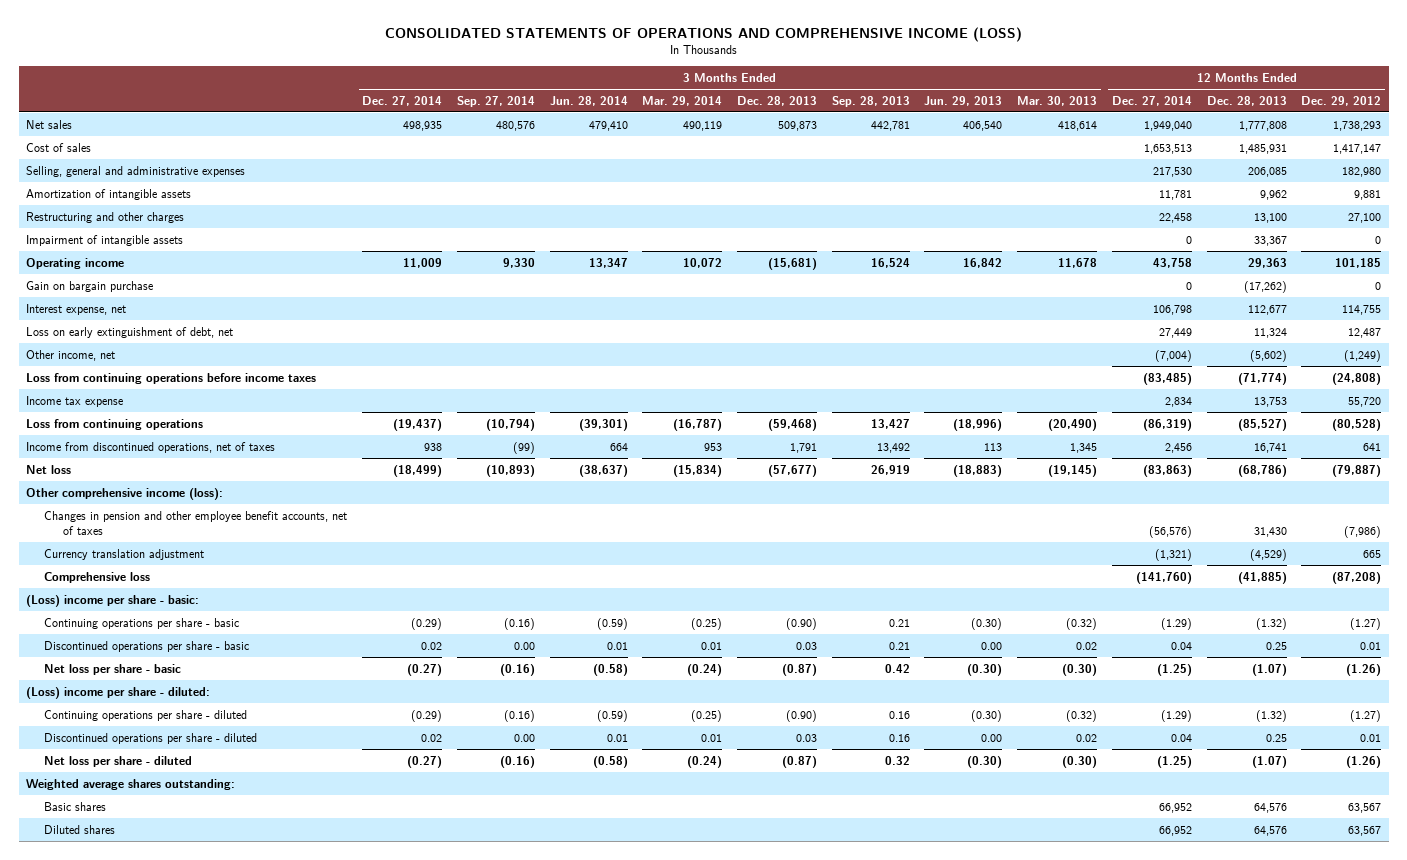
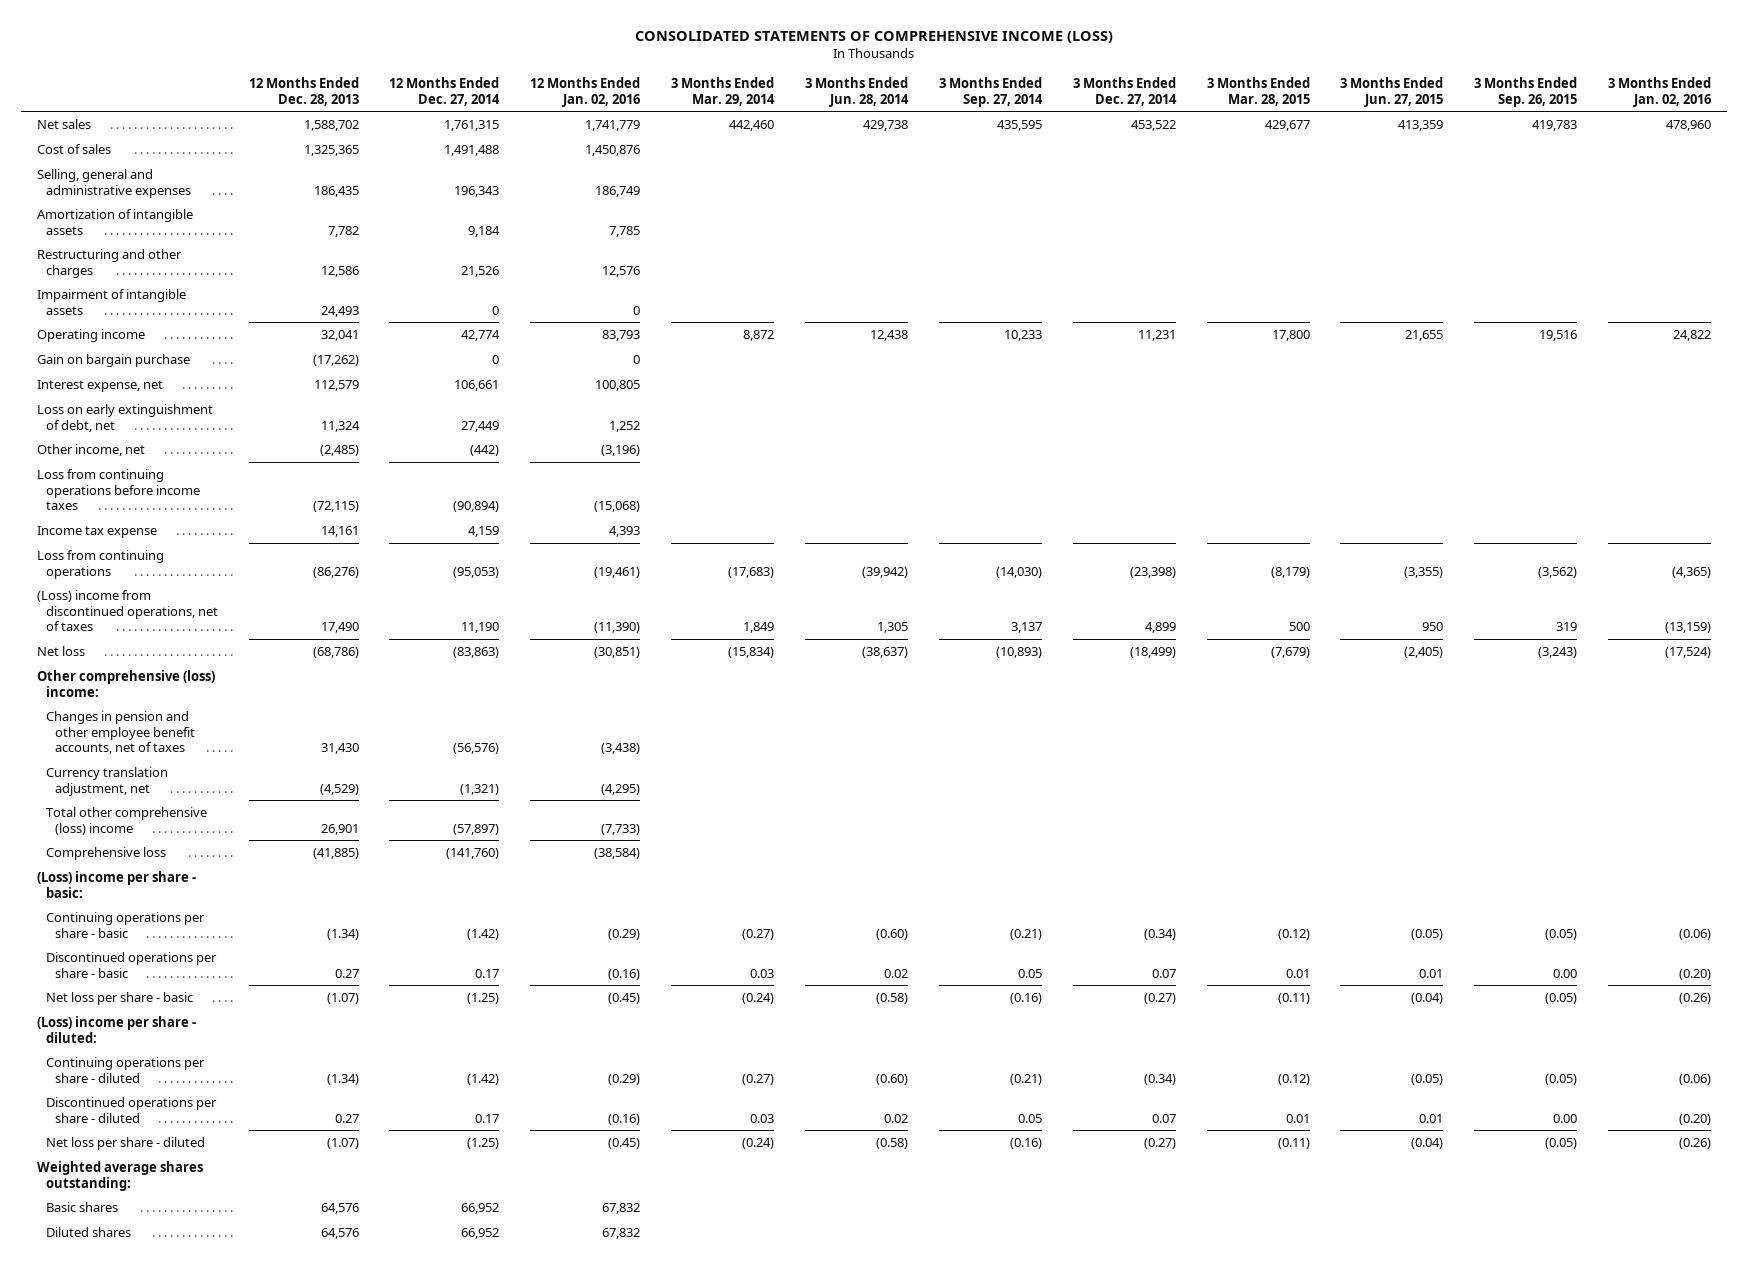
[384,26,1022,42] CONSOLIDATED STATEMENTS OF OPERATIONS AND COMPREHENSIVE INCOME (LOSS) -> [634,31,1113,44] CONSOLIDATED STATEMENTS OF COMPREHENSIVE INCOME (LOSS)
[737,95,818,106] Dec. 28, 2013 -> none
[831,95,910,107] Sep. 28, 2013 -> none
[924,95,1003,106] Jun. 29, 2013 -> none
[1017,95,1098,106] Mar. 30, 2013 -> none
[1301,95,1382,106] Dec. 29, 2012 -> none
none -> [530,77,641,107] 12 Months Ended Jan. 02, 2016
none -> [1206,77,1310,106] 3 Months Ended Mar. 28, 2015
none -> [1340,77,1444,107] 3 Months Ended Jun. 27, 2015
none -> [1474,77,1578,107] 3 Months Ended Sep. 26, 2015
none -> [1608,77,1712,107] 3 Months Ended Jan. 02, 2016
[403,120,443,131] 498,935 -> [1130,119,1176,131] 453,522
[495,120,535,131] 480,576 -> [996,119,1042,131] 435,595
[588,120,628,131] 479,410 -> [862,119,908,131] 429,738
[683,120,723,131] 490,119 -> [729,119,775,131] 442,460
[1143,120,1192,131] 1,949,040 -> [444,119,500,131] 1,761,315
[1238,120,1287,131] 1,777,808 -> [303,119,359,131] 1,588,702
[1143,143,1192,154] 1,653,513 -> [444,144,500,156] 1,491,488
[1238,143,1287,154] 1,485,931 -> [303,144,359,156] 1,325,365
[1152,166,1192,177] 217,530 -> [454,185,500,197] 196,343
[1247,166,1287,177] 206,085 -> [313,185,359,197] 186,435
[1158,189,1192,200] 11,781 -> [468,225,501,237] 9,184
[1259,189,1287,200] 9,962 -> [327,225,359,237] 7,782
[1158,212,1192,223] 22,458 -> [461,265,500,277] 21,526
[1253,212,1287,223] 13,100 -> [320,265,359,277] 12,586
[1253,235,1287,246] 33,367 -> [320,305,359,317] 24,493
[403,257,443,268] 11,009 -> [1137,329,1176,341] 11,231
[502,257,535,268] 9,330 -> [1003,329,1042,341] 10,233
[588,257,628,268] 13,347 -> [869,329,908,341] 12,438
[683,257,723,268] 10,072 -> [743,329,775,341] 8,872
[1152,257,1192,268] 43,758 -> [461,329,501,341] 42,774
[1247,257,1287,268] 29,363 -> [320,329,359,341] 32,041
[1152,304,1192,315] 106,798 -> [454,379,500,391] 106,661
[1247,304,1287,315] 112,677 -> [313,379,359,391] 112,579
[1154,349,1192,362] (7,004) -> [470,444,500,456] (442)
[1249,349,1287,362] (5,602) -> [319,444,359,456] (2,485)
[1142,372,1192,385] (83,485) -> [453,501,500,513] (90,894)
[1237,372,1287,385] (71,774) -> [312,501,359,513] (72,115)
[1164,396,1192,407] 2,834 -> [468,525,500,537] 4,159
[1253,396,1287,407] 13,753 -> [320,525,359,537] 14,161
[393,418,443,431] (19,437) -> [1129,566,1176,578] (23,398)
[485,418,535,431] (10,794) -> [995,566,1042,578] (14,030)
[578,418,628,431] (39,301) -> [861,566,908,578] (39,942)
[673,418,723,431] (16,787) -> [728,566,775,578] (17,683)
[1142,418,1192,431] (86,319) -> [453,566,500,578] (95,053)
[1237,418,1287,431] (85,527) -> [312,566,359,578] (86,276)
[26,441,276,453] Income from discontinued operations, net of taxes -> [36,589,218,632] (Loss) income from discontinued operations, net of taxes
[424,442,443,451] 938 -> [1144,622,1176,634] 4,899
[512,441,535,454] (99) -> [1010,622,1042,634] 3,137
[609,442,628,451] 664 -> [876,622,908,634] 1,305
[704,442,723,451] 953 -> [743,622,775,634] 1,849
[1164,442,1192,453] 2,456 -> [461,622,500,634] 11,190
[1253,442,1287,453] 16,741 -> [320,622,359,634] 17,490
[26,487,224,500] Other comprehensive income (loss): -> [36,669,215,697] Other comprehensive (loss) income:
[44,548,205,560] Currency translation adjustment -> [45,766,168,796] Currency translation adjustment, net
none -> [45,806,207,835] Total other comprehensive (loss) income
[411,617,443,630] (0.29) -> [1143,928,1176,940] (0.34)
[503,617,535,630] (0.16) -> [1009,928,1042,940] (0.21)
[596,617,628,630] (0.59) -> [875,928,908,940] (0.60)
[691,617,723,630] (0.25) -> [742,928,775,940] (0.27)
[1160,617,1192,630] (1.29) -> [467,928,500,940] (1.42)
[1255,617,1287,630] (1.32) -> [326,928,359,940] (1.34)
[421,641,443,650] 0.02 -> [1151,968,1176,978] 0.07
[513,641,535,650] 0.00 -> [1017,968,1042,978] 0.05
[606,641,628,650] 0.01 -> [883,968,908,978] 0.02
[701,641,723,650] 0.01 -> [750,968,775,978] 0.03
[1170,641,1192,650] 0.04 -> [475,968,500,978] 0.17
[1265,641,1287,650] 0.25 -> [334,968,359,978] 0.27
[411,709,443,722] (0.29) -> [1143,1073,1176,1085] (0.34)
[503,709,535,722] (0.16) -> [1009,1073,1042,1085] (0.21)
[596,709,628,722] (0.59) -> [875,1073,908,1085] (0.60)
[691,709,723,722] (0.25) -> [742,1073,775,1085] (0.27)
[1160,709,1192,722] (1.29) -> [467,1073,500,1085] (1.42)
[1255,709,1287,722] (1.32) -> [326,1073,359,1085] (1.34)
[421,733,443,742] 0.02 -> [1151,1113,1176,1123] 0.07
[513,733,535,742] 0.00 -> [1017,1113,1042,1123] 0.05
[606,733,628,742] 0.01 -> [883,1113,908,1123] 0.02
[701,733,723,742] 0.01 -> [750,1113,775,1123] 0.03
[1170,733,1192,742] 0.04 -> [475,1113,500,1123] 0.17
[1265,733,1287,742] 0.25 -> [334,1113,359,1123] 0.27

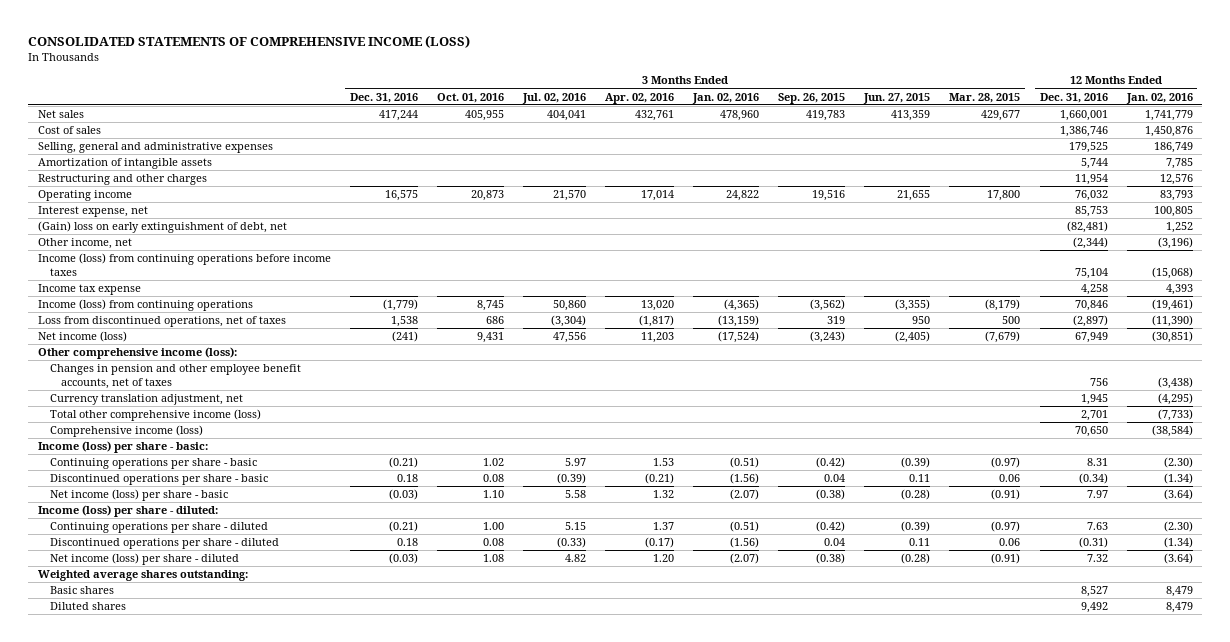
[248,77,359,106] 12 Months Ended Dec. 28, 2013 -> none
[389,77,501,106] 12 Months Ended Dec. 27, 2014 -> none
[671,77,776,106] 3 Months Ended Mar. 29, 2014 -> none
[804,77,909,107] 3 Months Ended Jun. 28, 2014 -> none
[938,77,1043,107] 3 Months Ended Sep. 27, 2014 -> none
[1072,77,1177,106] 3 Months Ended Dec. 27, 2014 -> none
none -> [349,92,418,103] Dec. 31, 2016
none -> [437,92,505,103] Oct. 01, 2016
none -> [522,92,587,104] Jul. 02, 2016
none -> [605,92,675,104] Apr. 02, 2016
none -> [1039,92,1108,103] Dec. 31, 2016
[36,288,186,315] Impairment of intangible assets -> none
[36,353,190,367] Gain on bargain purchase -> none
[36,403,213,432] Loss on early extinguishment of debt, net -> [37,221,287,234] (Gain) loss on early extinguishment of debt, net
[36,468,200,511] Loss from continuing operations before income taxes -> [37,253,331,276] Income (loss) from continuing operations before income taxes
[36,549,164,579] Loss from continuing operations -> [37,299,253,312] Income (loss) from continuing operations
[36,589,218,632] (Loss) income from discontinued operations, net of taxes -> [37,316,286,328] Loss from discontinued operations, net of taxes
[36,645,85,656] Net loss -> [37,331,127,343] Net income (loss)
[36,669,215,697] Other comprehensive (loss) income: -> [37,347,237,360] Other comprehensive income (loss):
[45,806,207,835] Total other comprehensive (loss) income -> [49,409,261,422] Total other comprehensive income (loss)
[45,846,166,860] Comprehensive loss -> [49,425,203,438] Comprehensive income (loss)
[36,870,196,898] (Loss) income per share - basic: -> [37,441,208,454] Income (loss) per share - basic:
[608,928,641,940] (0.29) -> [1163,457,1193,469] (2.30)
[1277,928,1310,940] (0.12) -> [991,457,1021,469] (0.97)
[1411,928,1444,940] (0.05) -> [901,457,931,469] (0.39)
[1545,928,1578,940] (0.05) -> [816,457,846,469] (0.42)
[1679,928,1712,940] (0.06) -> [730,457,760,469] (0.51)
[608,968,641,980] (0.16) -> [1163,473,1193,485] (1.34)
[1285,968,1310,978] 0.01 -> [999,474,1021,483] 0.06
[1419,968,1444,978] 0.01 -> [909,474,931,483] 0.11
[1553,968,1578,978] 0.00 -> [824,474,846,483] 0.04
[1679,968,1712,980] (0.20) -> [730,473,760,485] (1.56)
[45,991,193,1005] Net loss per share - basic -> [49,489,228,502] Net income (loss) per share - basic
[608,992,641,1004] (0.45) -> [1163,489,1193,501] (3.64)
[1277,992,1310,1004] (0.11) -> [991,489,1021,501] (0.91)
[1411,992,1444,1004] (0.04) -> [901,489,931,501] (0.28)
[1545,992,1578,1004] (0.05) -> [816,489,846,501] (0.38)
[1679,992,1712,1004] (0.26) -> [730,489,760,501] (2.07)
[36,1015,196,1043] (Loss) income per share - diluted: -> [37,505,218,518] Income (loss) per share - diluted:
[608,1073,641,1085] (0.29) -> [1163,521,1193,533] (2.30)
[1277,1073,1310,1085] (0.12) -> [991,521,1021,533] (0.97)
[1411,1073,1444,1085] (0.05) -> [901,521,931,533] (0.39)
[1545,1073,1578,1085] (0.05) -> [816,521,846,533] (0.42)
[1679,1073,1712,1085] (0.06) -> [730,521,760,533] (0.51)
[608,1113,641,1125] (0.16) -> [1163,537,1193,549] (1.34)
[1285,1113,1310,1123] 0.01 -> [999,538,1021,547] 0.06
[1419,1113,1444,1123] 0.01 -> [909,538,931,547] 0.11
[1553,1113,1578,1123] 0.00 -> [824,538,846,547] 0.04
[1679,1113,1712,1125] (0.20) -> [730,537,760,549] (1.56)
[45,1136,205,1150] Net loss per share - diluted -> [49,553,239,566] Net income (loss) per share - diluted
[608,1137,641,1149] (0.45) -> [1163,553,1193,565] (3.64)
[1277,1137,1310,1149] (0.11) -> [991,553,1021,565] (0.91)
[1411,1137,1444,1149] (0.04) -> [901,553,931,565] (0.28)
[1545,1137,1578,1149] (0.05) -> [816,553,846,565] (0.38)
[1679,1137,1712,1149] (0.26) -> [730,553,760,565] (2.07)
[602,1202,641,1214] 67,832 -> [1165,586,1193,598] 8,479
[602,1227,641,1239] 67,832 -> [1165,602,1193,614] 8,479

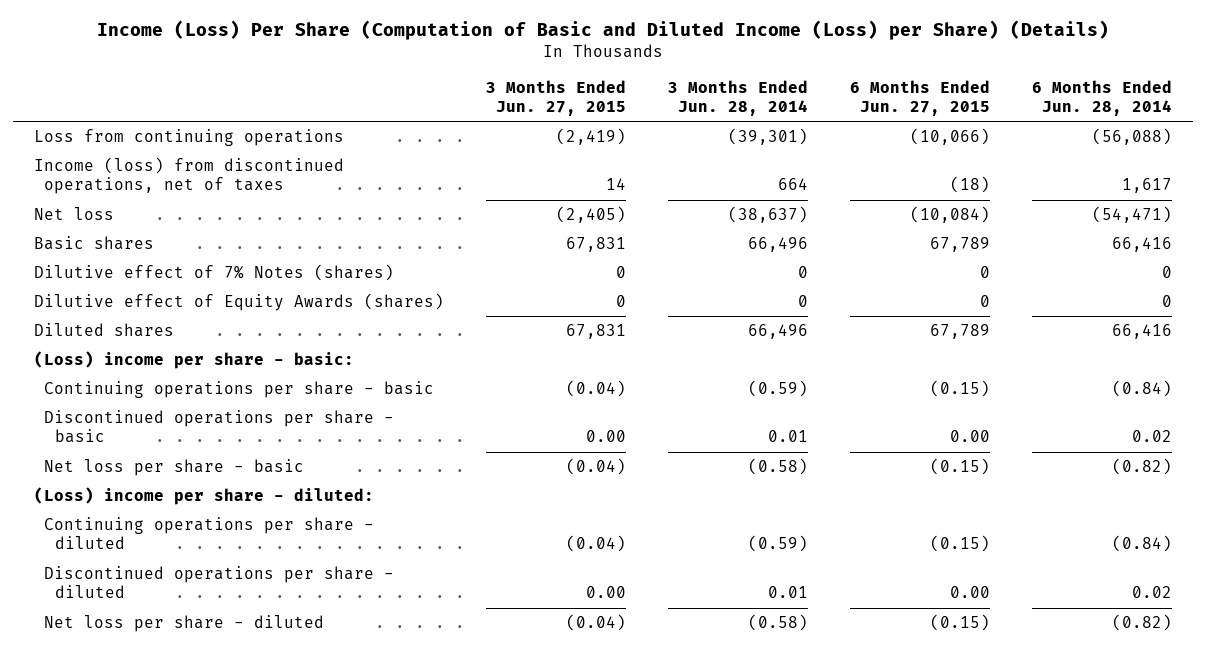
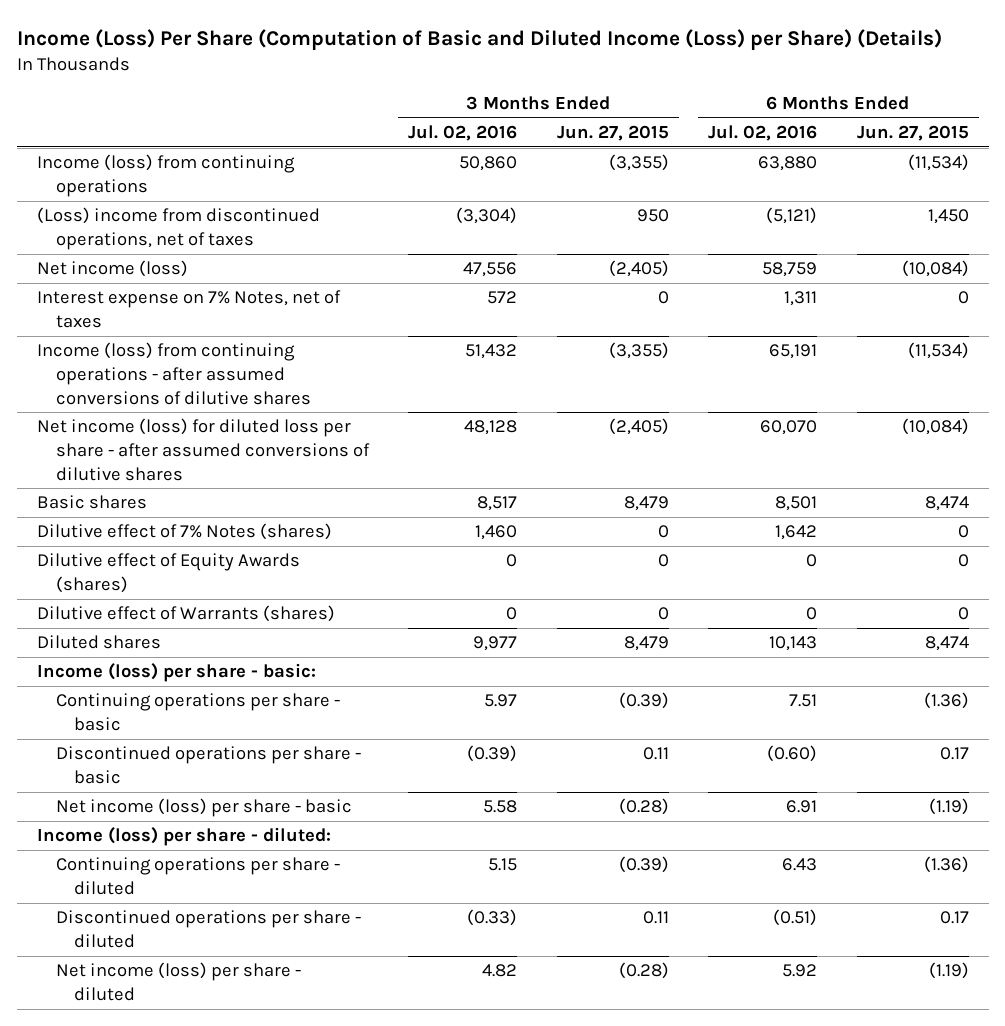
[667,79,808,116] 3 Months Ended Jun. 28, 2014 -> none
[1031,79,1172,116] 6 Months Ended Jun. 28, 2014 -> none
none -> [408,124,518,141] Jul. 02, 2016
none -> [708,124,818,141] Jul. 02, 2016
[33,129,344,147] Loss from continuing operations -> [36,154,295,197] Income (loss) from continuing operations
[555,128,626,146] (2,419) -> [608,154,669,172] (3,355)
[909,128,990,146] (10,066) -> [907,154,969,172] (11,534)
[33,157,344,195] Income (loss) from discontinued operations, net of taxes -> [36,207,320,250] (Loss) income from discontinued operations, net of taxes
[605,178,626,191] 14 -> [636,209,669,223] 950
[949,176,990,194] (18) -> [927,209,969,225] 1,450
[33,207,114,221] Net loss -> [36,260,188,278] Net income (loss)
none -> [36,290,341,328] Interest expense on 7% Notes, net of taxes
none -> [36,342,311,405] Income (loss) from continuing operations - after assumed conversions of dilutive shares
none -> [36,418,370,481] Net income (loss) for diluted loss per share - after assumed conversions of dilutive shares
[565,237,626,253] 67,831 -> [623,496,669,512] 8,479
[929,237,990,253] 67,789 -> [924,496,969,512] 8,474
none -> [36,605,335,623] Dilutive effect of Warrants (shares)
[565,324,626,340] 67,831 -> [623,636,669,652] 8,479
[929,324,990,340] 67,789 -> [924,636,969,652] 8,474
[33,351,354,370] (Loss) income per share - basic: -> [36,663,316,683] Income (loss) per share - basic:
[565,380,626,398] (0.04) -> [618,692,669,710] (0.39)
[929,380,990,398] (0.15) -> [923,692,969,710] (1.36)
[585,430,626,443] 0.00 -> [642,747,669,761] 0.11
[949,430,990,443] 0.00 -> [939,747,969,761] 0.17
[44,459,305,477] Net loss per share - basic -> [55,798,352,818] Net income (loss) per share - basic
[565,458,626,476] (0.04) -> [618,798,669,816] (0.28)
[929,458,990,476] (0.15) -> [928,798,969,816] (1.19)
[33,487,374,506] (Loss) income per share - diluted: -> [36,827,331,847] Income (loss) per share - diluted:
[565,535,626,553] (0.04) -> [618,856,669,874] (0.39)
[929,535,990,553] (0.15) -> [923,856,969,874] (1.36)
[585,586,626,599] 0.00 -> [642,911,669,925] 0.11
[949,586,990,599] 0.00 -> [939,911,969,925] 0.17
[44,615,325,633] Net loss per share - diluted -> [55,962,301,1001] Net income (loss) per share - diluted
[565,614,626,632] (0.04) -> [618,962,669,980] (0.28)
[929,614,990,632] (0.15) -> [928,962,969,980] (1.19)

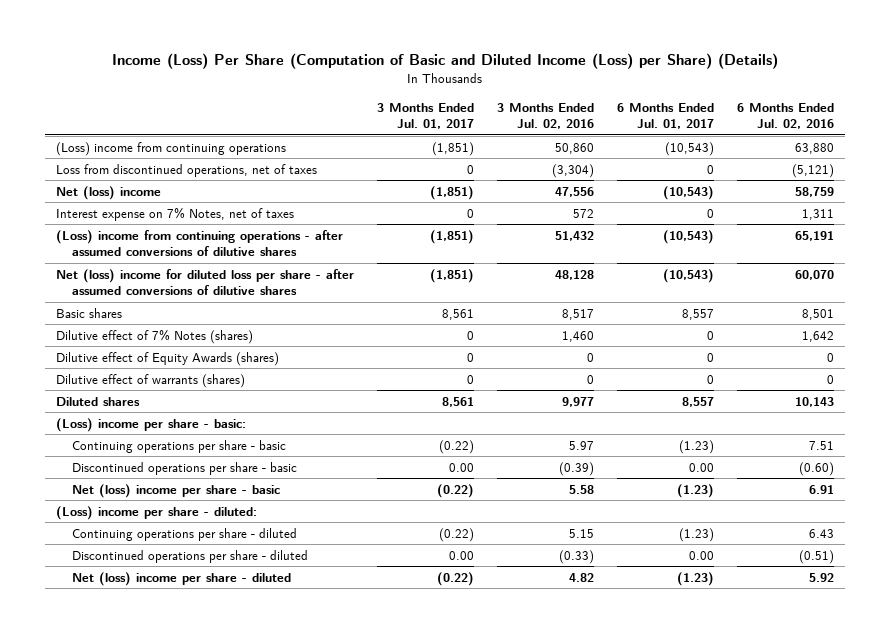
[556,124,669,141] Jun. 27, 2015 -> none
[856,124,969,141] Jun. 27, 2015 -> none
none -> [377,102,475,129] 3 Months Ended Jul. 01, 2017
none -> [616,102,714,129] 6 Months Ended Jul. 01, 2017
[36,154,295,197] Income (loss) from continuing operations -> [56,141,287,156] (Loss) income from continuing operations
[36,207,320,250] (Loss) income from discontinued operations, net of taxes -> [56,163,318,177] Loss from discontinued operations, net of taxes
[36,260,188,278] Net income (loss) -> [56,185,162,200] Net (loss) income
[36,342,311,405] Income (loss) from continuing operations - after assumed conversions of dilutive shares -> [56,229,344,257] (Loss) income from continuing operations - after assumed conversions of dilutive shares
[36,418,370,481] Net income (loss) for diluted loss per share - after assumed conversions of dilutive shares -> [56,268,355,296] Net (loss) income for diluted loss per share - after assumed conversions of dilutive shares
[36,605,335,623] Dilutive effect of Warrants (shares) -> [56,373,246,388] Dilutive effect of warrants (shares)
[36,663,316,683] Income (loss) per share - basic: -> [56,417,247,432] (Loss) income per share - basic:
[55,798,352,818] Net income (loss) per share - basic -> [71,483,280,498] Net (loss) income per share - basic
[36,827,331,847] Income (loss) per share - diluted: -> [56,505,258,520] (Loss) income per share - diluted:
[55,962,301,1001] Net income (loss) per share - diluted -> [71,571,291,586] Net (loss) income per share - diluted

